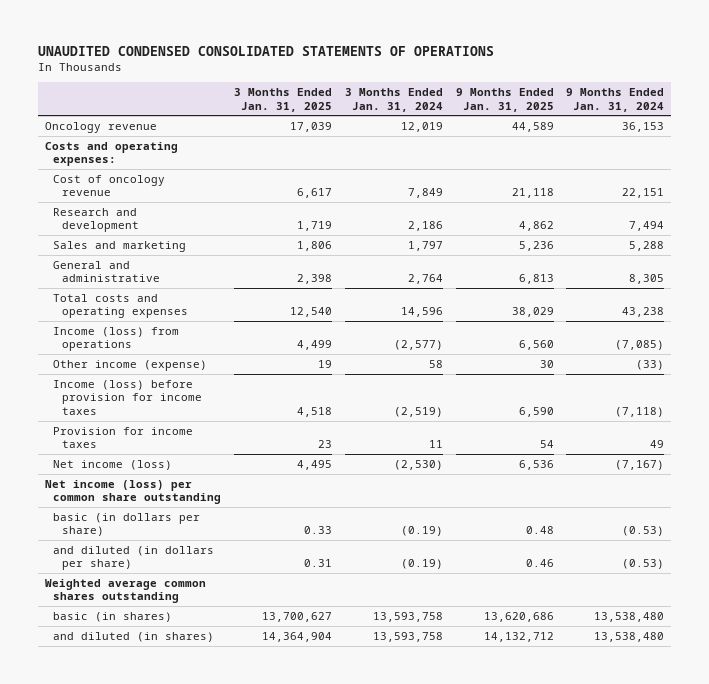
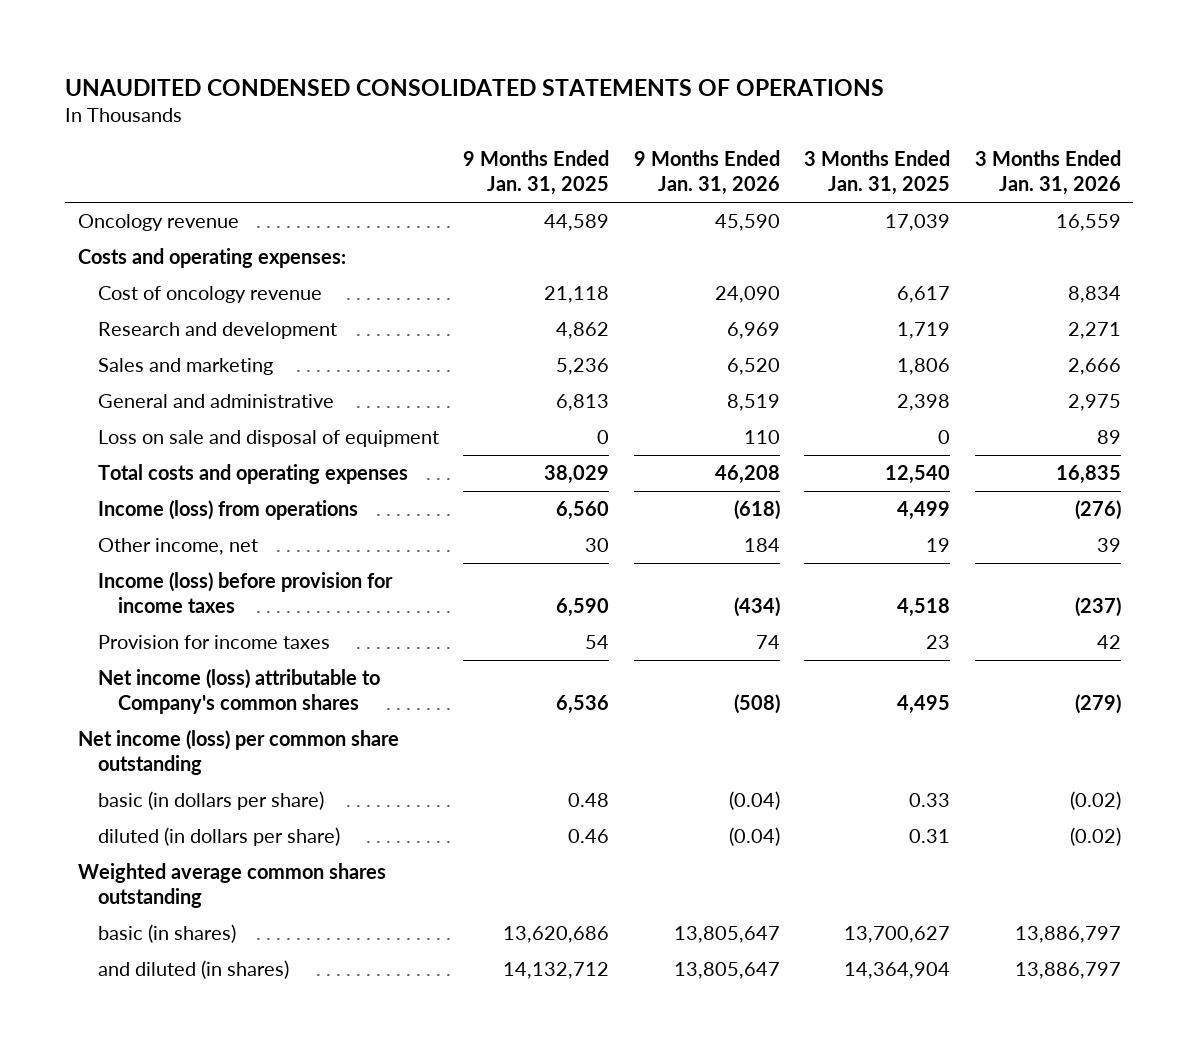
[344,88,443,112] 3 Months Ended Jan. 31, 2024 -> none
[566,88,665,112] 9 Months Ended Jan. 31, 2024 -> none
none -> [633,150,780,196] 9 Months Ended Jan. 31, 2026
none -> [974,150,1121,196] 3 Months Ended Jan. 31, 2026
none -> [97,429,439,447] Loss on sale and disposal of equipment
[53,359,208,371] Other income (expense) -> [97,537,258,555] Other income, net
[53,459,173,470] Net income (loss) -> [97,668,380,714] Net income (loss) attributable to Company's common shares
[53,545,215,571] and diluted (in dollars per share) -> [97,826,340,846] diluted (in dollars per share)

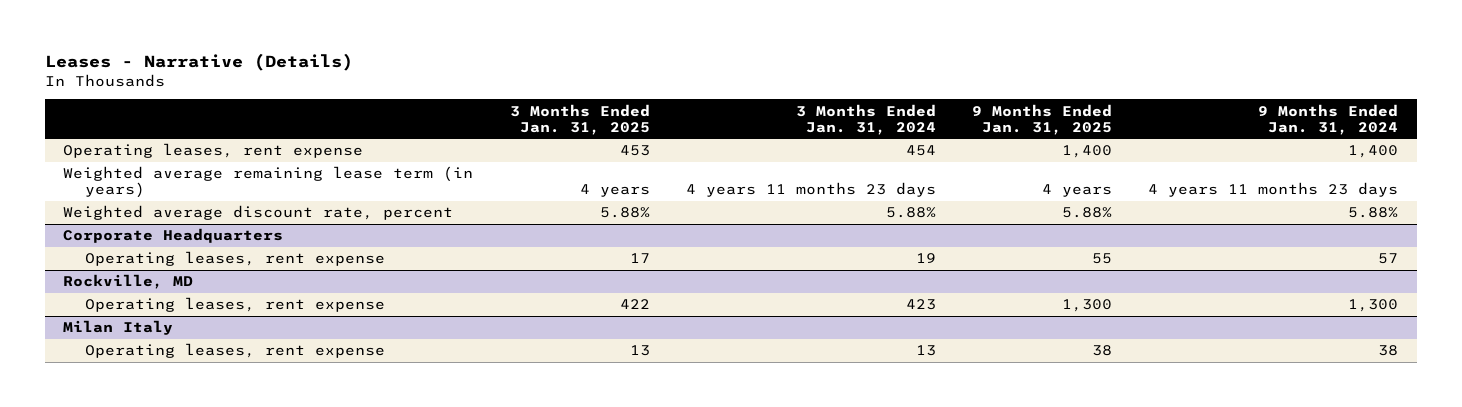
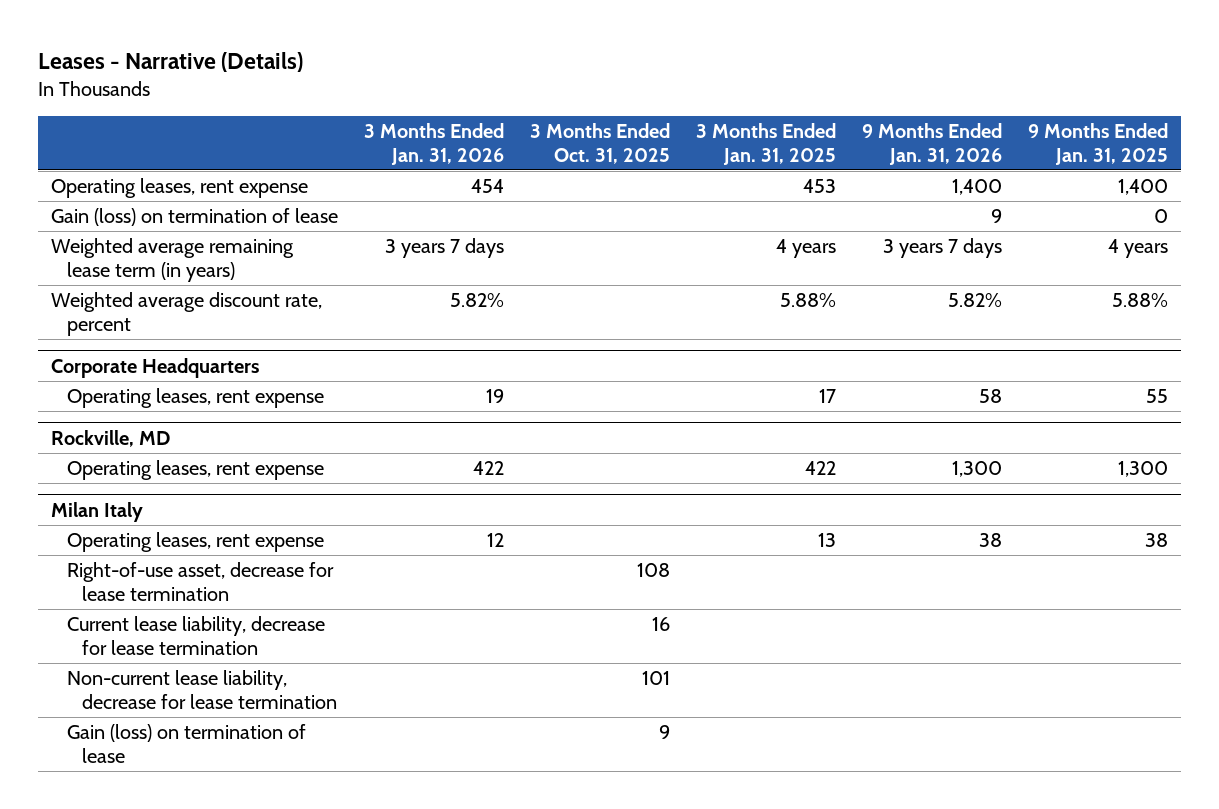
[795,103,936,135] 3 Months Ended Jan. 31, 2024 -> none
[1258,103,1399,135] 9 Months Ended Jan. 31, 2024 -> none
none -> [364,123,505,165] 3 Months Ended Jan. 31, 2026
none -> [530,123,671,164] 3 Months Ended Oct. 31, 2025
none -> [862,123,1003,165] 9 Months Ended Jan. 31, 2026
none -> [51,208,339,227] Gain (loss) on termination of lease
none -> [66,562,334,601] Right-of-use asset, decrease for lease termination
none -> [66,616,325,655] Current lease liability, decrease for lease termination
none -> [66,670,338,709] Non-current lease liability, decrease for lease termination
none -> [66,724,306,763] Gain (loss) on termination of lease

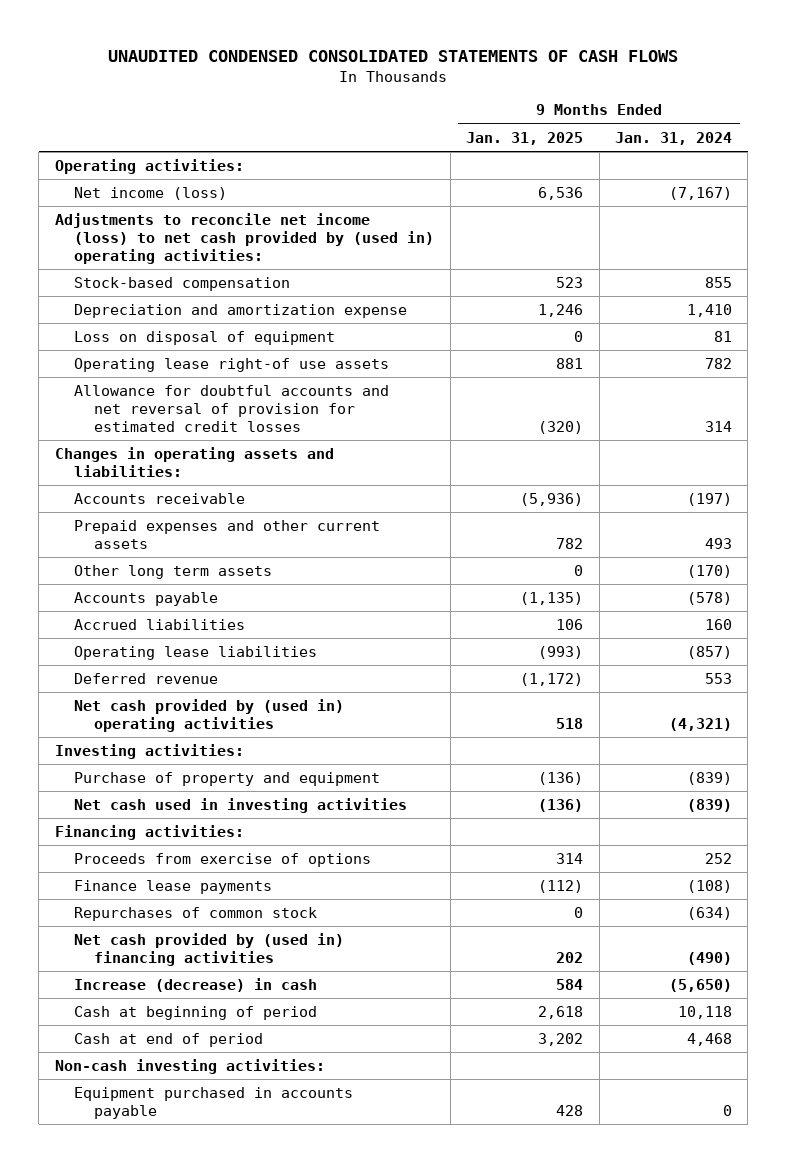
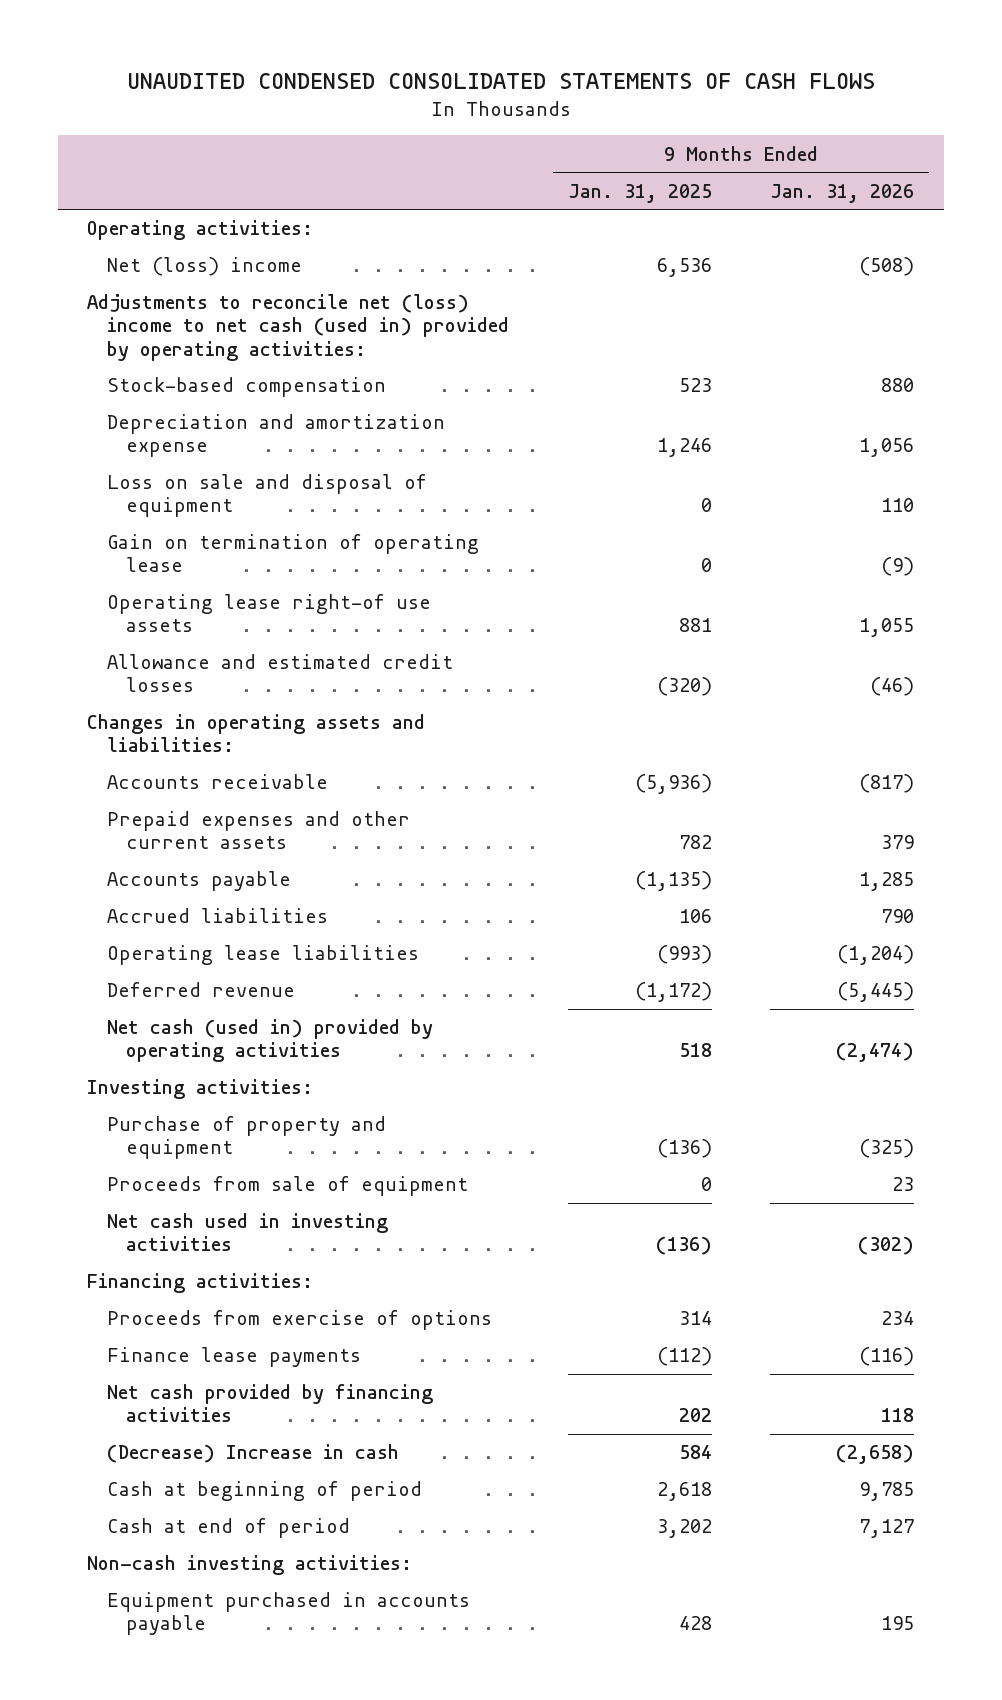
[614,131,732,145] Jan. 31, 2024 -> none
none -> [770,183,915,203] Jan. 31, 2026
[74,187,228,201] Net income (loss) -> [106,257,302,277] Net (loss) income
[54,213,435,264] Adjustments to reconcile net income (loss) to net cash provided by (used in) operating activities: -> [87,294,509,361] Adjustments to reconcile net (loss) income to net cash (used in) provided by operating activities:
[74,331,336,346] Loss on disposal of equipment -> [106,474,427,518] Loss on sale and disposal of equipment
none -> [106,534,479,573] Gain on termination of operating lease
[74,385,390,432] Allowance for doubtful accounts and net reversal of provision for estimated credit losses -> [106,654,453,693] Allowance and estimated credit losses
[74,565,273,580] Other long term assets -> none
[74,699,345,732] Net cash provided by (used in) operating activities -> [106,1019,433,1063] Net cash (used in) provided by operating activities
none -> [106,1176,468,1197] Proceeds from sale of equipment
[74,907,318,922] Repurchases of common stock -> none
[74,933,345,966] Net cash provided by (used in) financing activities -> [106,1384,433,1423] Net cash provided by financing activities
[74,978,318,993] Increase (decrease) in cash -> [106,1444,399,1464] (Decrease) Increase in cash

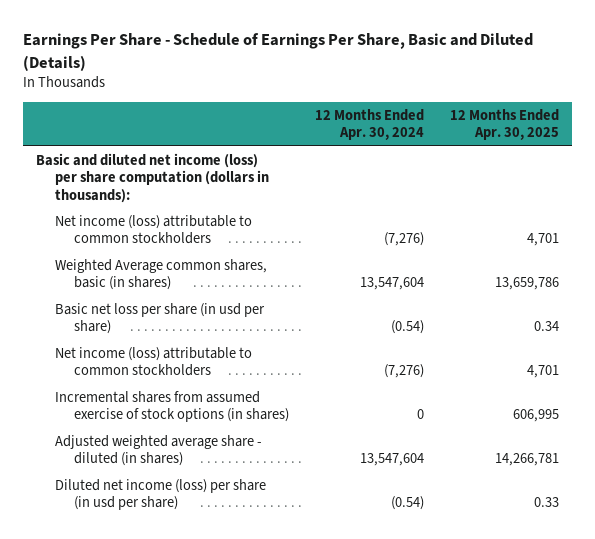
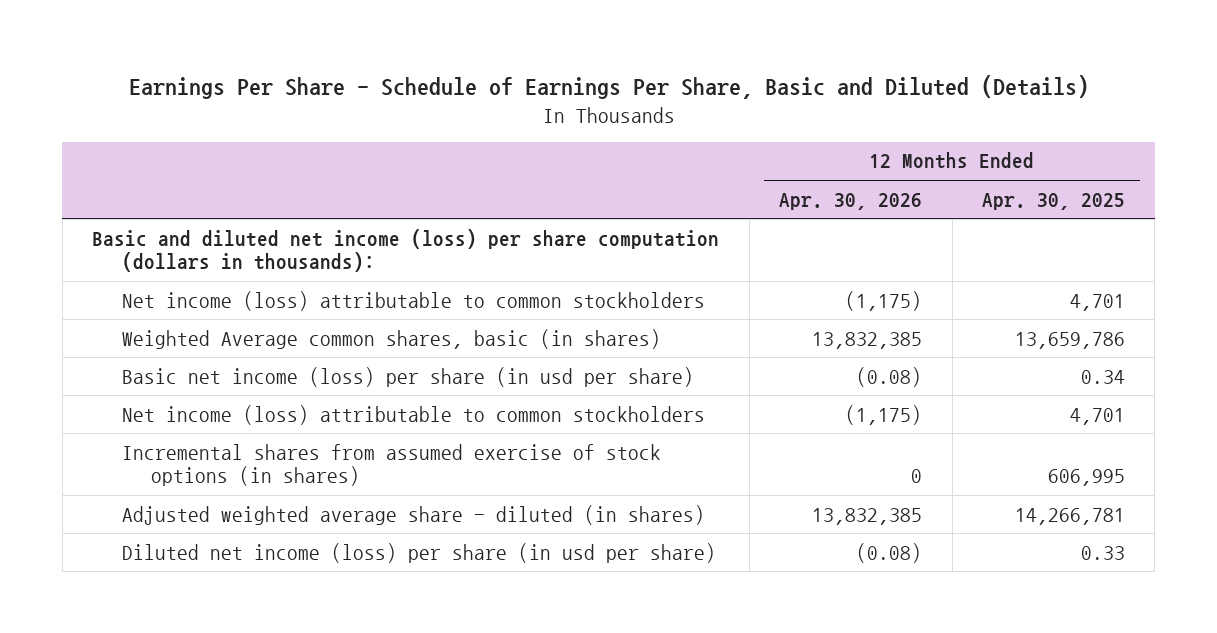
[314,108,424,141] 12 Months Ended Apr. 30, 2024 -> none
none -> [779,192,923,210] Apr. 30, 2026
[54,302,265,335] Basic net loss per share (in usd per share) -> [121,366,694,387] Basic net income (loss) per share (in usd per share)

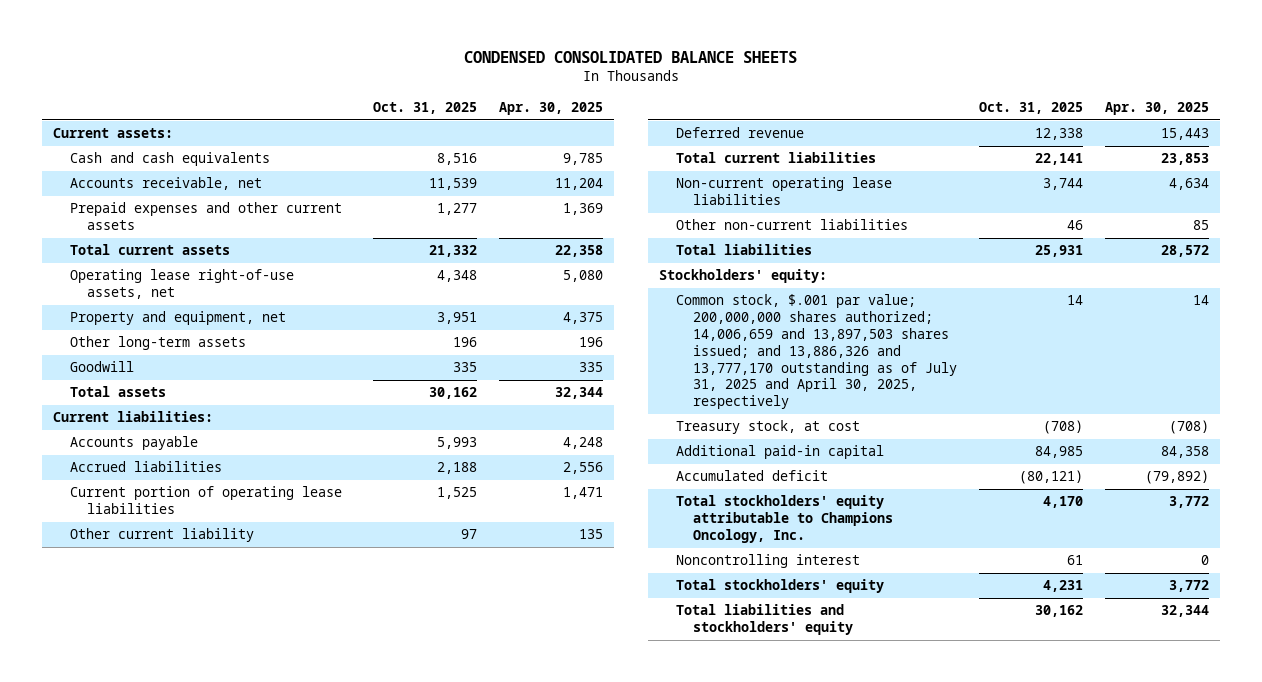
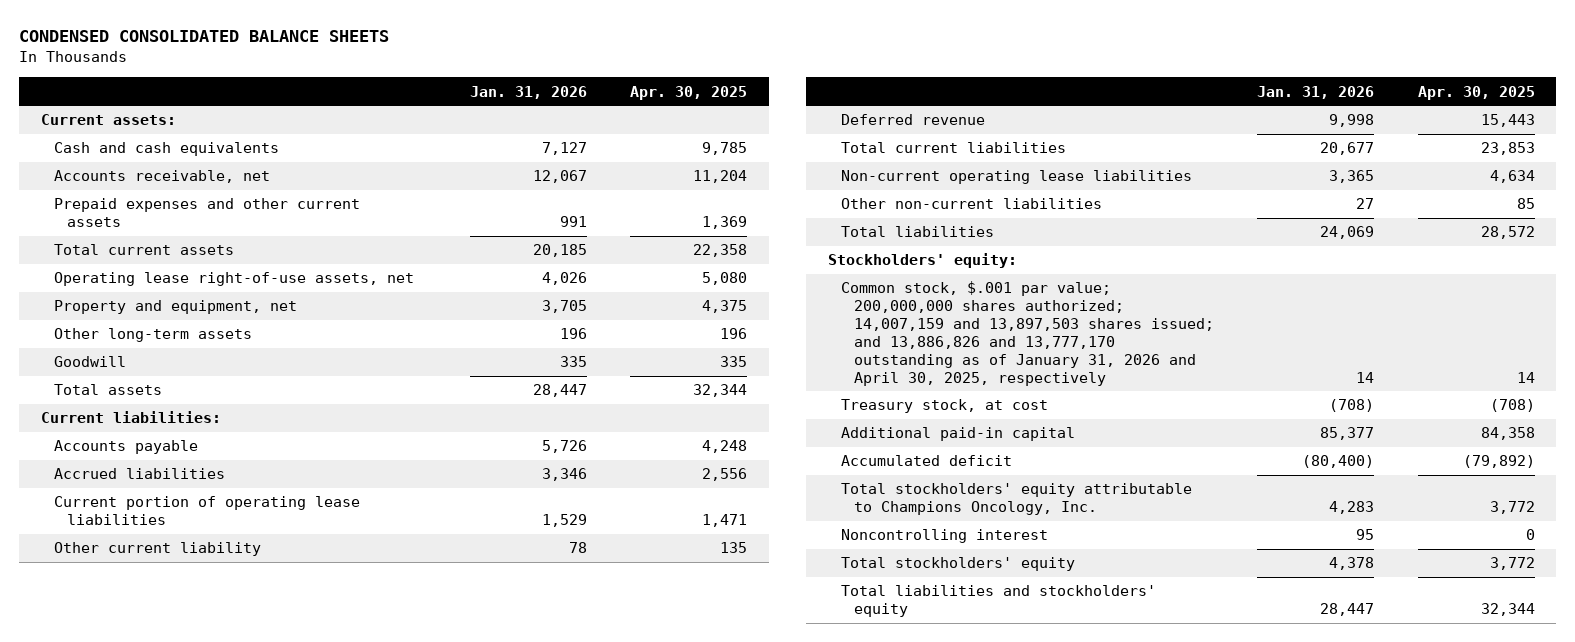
[373,101,478,114] Oct. 31, 2025 -> none
none -> [469,85,587,99] Jan. 31, 2026
[676,294,957,410] Common stock, $.001 par value; 200,000,000 shares authorized; 14,006,659 and 13,897,503 shares issued; and 13,886,326 and 13,777,170 outstanding as of July 31, 2025 and April 30, 2025, respectively -> [840,281,1214,386] Common stock, $.001 par value; 200,000,000 shares authorized; 14,007,159 and 13,897,503 shares issued; and 13,886,826 and 13,777,170 outstanding as of January 31, 2026 and April 30, 2025, respectively

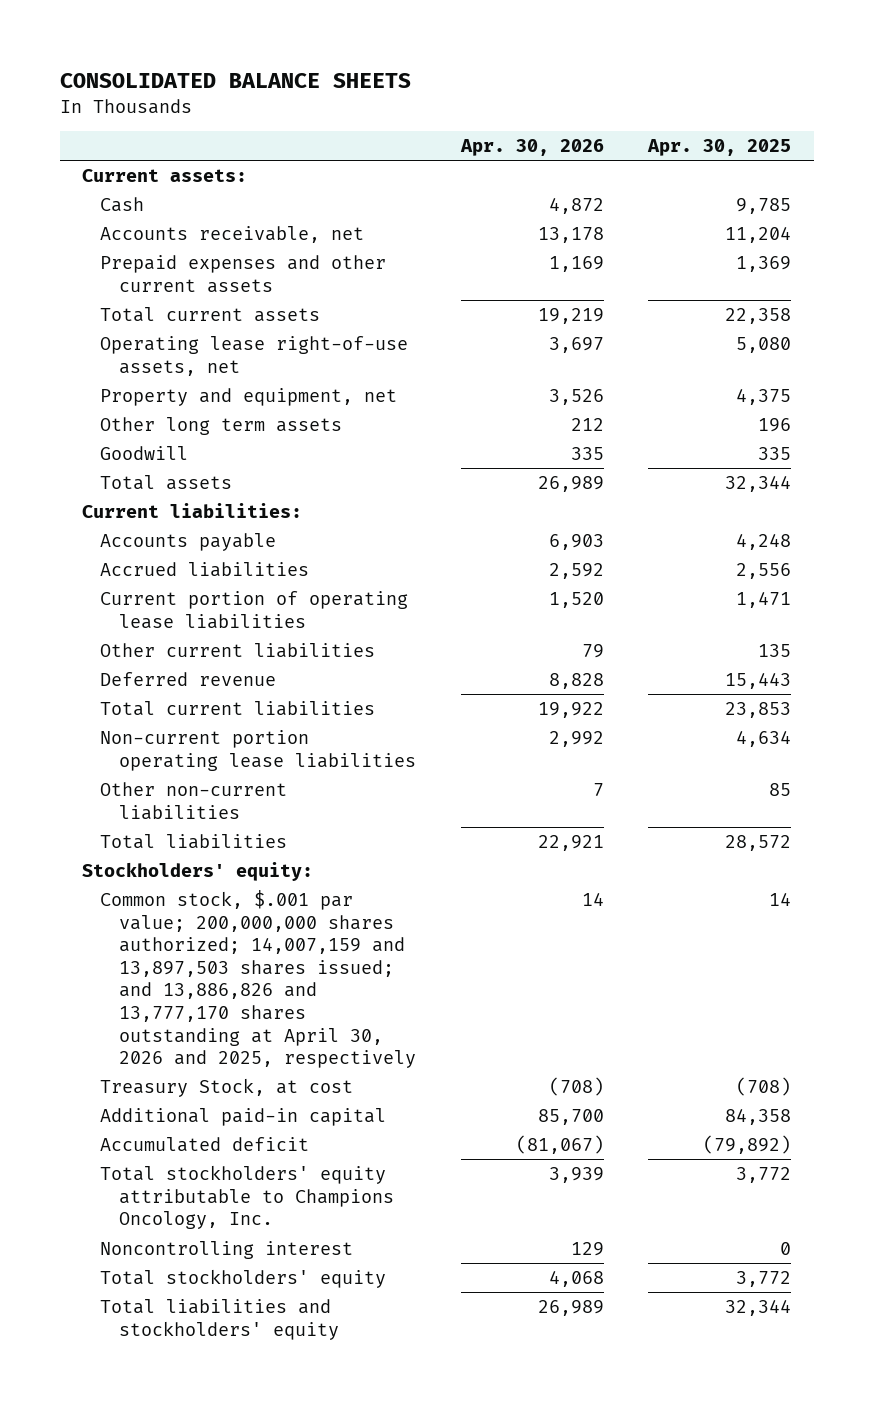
[19,30,390,43] CONDENSED CONSOLIDATED BALANCE SHEETS -> [59,72,411,88] CONSOLIDATED BALANCE SHEETS
[469,85,587,99] Jan. 31, 2026 -> none
none -> [459,138,604,156] Apr. 30, 2026
[53,142,279,157] Cash and cash equivalents -> [100,197,145,213] Cash
[53,328,252,343] Other long-term assets -> [100,417,343,436] Other long term assets
[53,542,261,557] Other current liability -> [100,643,376,659] Other current liabilities
[840,170,1192,185] Non-current operating lease liabilities -> [100,730,416,771] Non-current portion operating lease liabilities
[840,281,1214,386] Common stock, $.001 par value; 200,000,000 shares authorized; 14,007,159 and 13,897,503 shares issued; and 13,886,826 and 13,777,170 outstanding as of January 31, 2026 and April 30, 2025, respectively -> [100,890,416,1069] Common stock, $.001 par value; 200,000,000 shares authorized; 14,007,159 and 13,897,503 shares issued; and 13,886,826 and 13,777,170 shares outstanding at April 30, 2026 and 2025, respectively
[840,399,1048,414] Treasury stock, at cost -> [100,1078,354,1098] Treasury Stock, at cost

